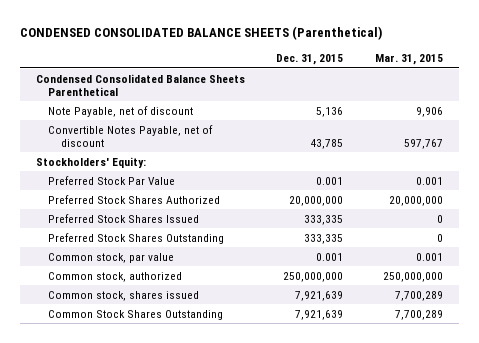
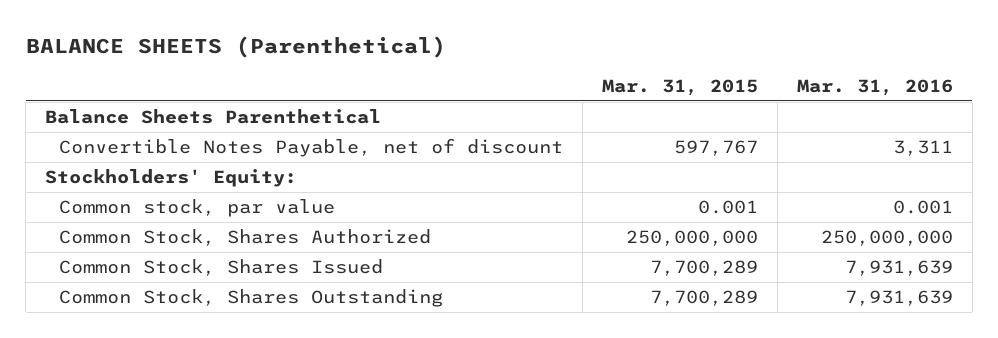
[19,26,382,41] CONDENSED CONSOLIDATED BALANCE SHEETS (Parenthetical) -> [25,35,446,58] BALANCE SHEETS (Parenthetical)
[276,54,344,66] Dec. 31, 2015 -> none
none -> [796,78,953,96] Mar. 31, 2016
[48,105,194,117] Note Payable, net of discount -> none
[35,73,245,96] Condensed Consolidated Balance Sheets Parenthetical -> [45,109,382,125] Balance Sheets Parenthetical
[48,175,176,185] Preferred Stock Par Value -> none
[48,194,221,204] Preferred Stock Shares Authorized -> none
[48,213,200,223] Preferred Stock Shares Issued -> none
[48,232,225,244] Preferred Stock Shares Outstanding -> none
[48,271,183,282] Common stock, authorized -> [58,229,431,247] Common Stock, Shares Authorized
[48,290,200,301] Common stock, shares issued -> [58,259,383,277] Common Stock, Shares Issued
[48,309,224,320] Common Stock Shares Outstanding -> [58,289,443,308] Common Stock, Shares Outstanding

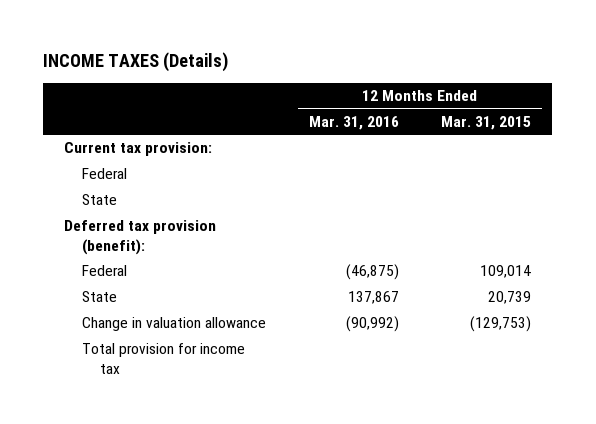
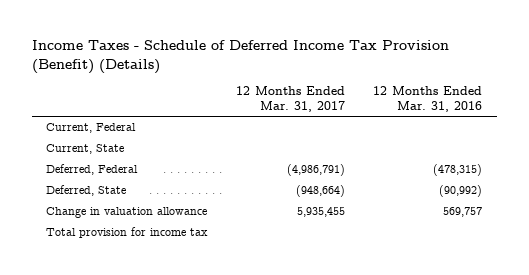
[43,52,229,73] INCOME TAXES (Details) -> [31,40,449,74] Income Taxes - Schedule of Deferred Income Tax Provision (Benefit) (Details)
[441,115,532,130] Mar. 31, 2015 -> none
none -> [235,86,345,113] 12 Months Ended Mar. 31, 2017
[64,142,213,157] Current tax provision: -> none
[64,220,217,255] Deferred tax provision (benefit): -> none
[82,168,128,180] Federal -> [46,123,137,134] Current, Federal
[82,194,118,206] State -> [46,144,125,155] Current, State
[82,265,128,277] Federal -> [46,164,139,176] Deferred, Federal
[345,264,399,281] (46,875) -> [433,164,483,177] (478,315)
[82,291,118,303] State -> [46,185,127,197] Deferred, State
[347,291,399,305] 137,867 -> [439,185,483,198] (90,992)
[345,316,399,333] (90,992) -> [443,207,483,218] 569,757

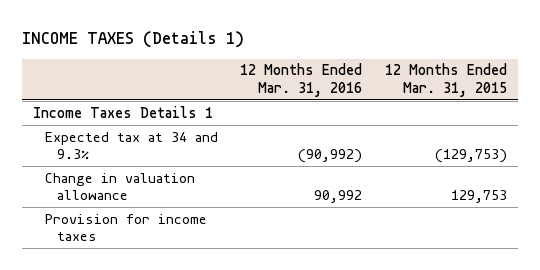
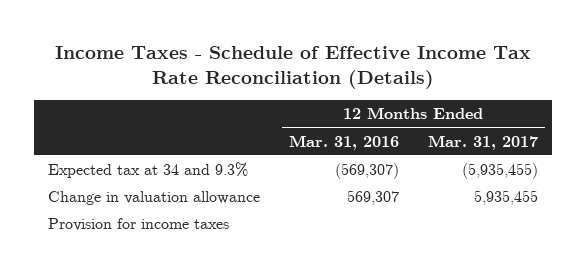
[22,31,245,49] INCOME TAXES (Details 1) -> [54,45,531,89] Income Taxes - Schedule of Effective Income Tax Rate Reconciliation (Details)
[384,63,507,97] 12 Months Ended Mar. 31, 2015 -> none
none -> [427,134,538,150] Mar. 31, 2017
[33,105,214,118] Income Taxes Details 1 -> none
[298,149,363,164] (90,992) -> [334,163,399,180] (569,307)
[314,190,363,204] 90,992 -> [346,190,399,206] 569,307

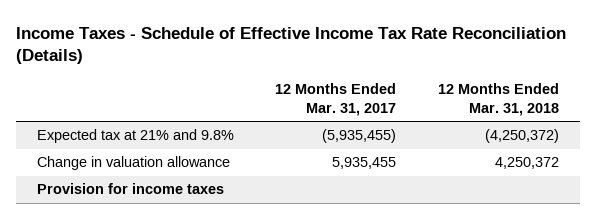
[288,134,399,150] Mar. 31, 2016 -> none
none -> [437,83,559,116] 12 Months Ended Mar. 31, 2018
[48,162,249,179] Expected tax at 34 and 9.3% -> [36,129,234,144] Expected tax at 21% and 9.8%

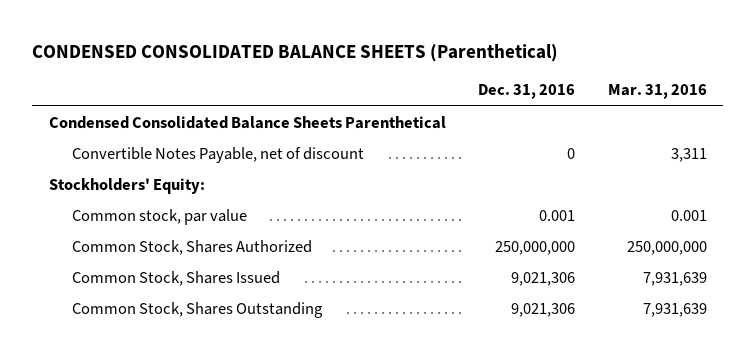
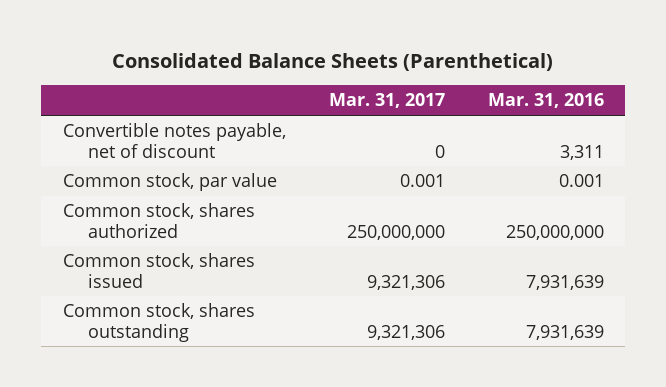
[32,43,559,62] CONDENSED CONSOLIDATED BALANCE SHEETS (Parenthetical) -> [112,52,554,71] Consolidated Balance Sheets (Parenthetical)
[478,84,576,100] Dec. 31, 2016 -> none
none -> [328,93,445,109] Mar. 31, 2017
[48,116,446,130] Condensed Consolidated Balance Sheets Parenthetical -> none
[48,178,205,195] Stockholders' Equity: -> none
[71,147,364,164] Convertible Notes Payable, net of discount -> [62,123,286,158] Convertible notes payable, net of discount
[71,240,312,256] Common Stock, Shares Authorized -> [62,203,255,238] Common stock, shares authorized
[71,271,280,287] Common Stock, Shares Issued -> [62,253,255,288] Common stock, shares issued
[71,302,323,319] Common Stock, Shares Outstanding -> [62,303,255,342] Common stock, shares outstanding

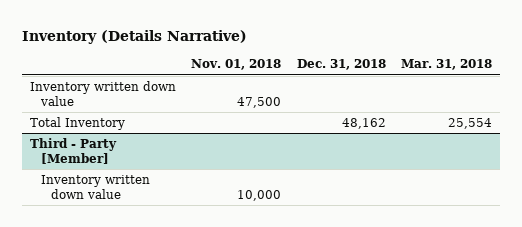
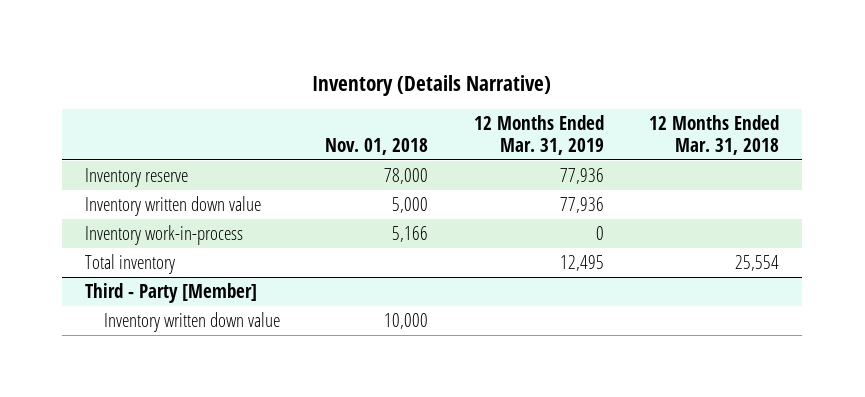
[296,59,386,71] Dec. 31, 2018 -> none
[401,59,493,71] Mar. 31, 2018 -> none
none -> [473,115,604,155] 12 Months Ended Mar. 31, 2019
none -> [649,115,780,155] 12 Months Ended Mar. 31, 2018
none -> [85,168,189,188] Inventory reserve
[237,96,282,108] 47,500 -> [392,197,429,214] 5,000
none -> [85,225,244,246] Inventory work-in-process
[29,117,125,131] Total Inventory -> [85,254,176,275] Total inventory

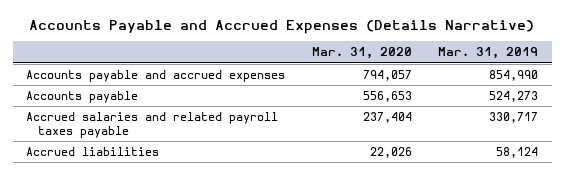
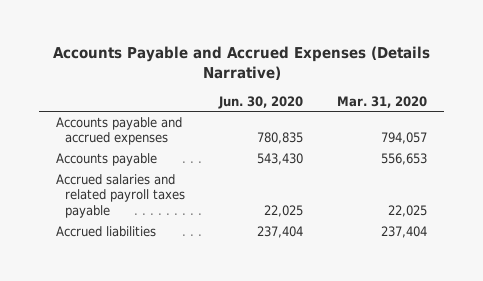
[438,47,539,60] Mar. 31, 2019 -> none
none -> [218,95,304,109] Jun. 30, 2020
[362,111,412,123] 237,404 -> [388,204,428,217] 22,025
[369,146,412,158] 22,026 -> [381,225,428,238] 237,404

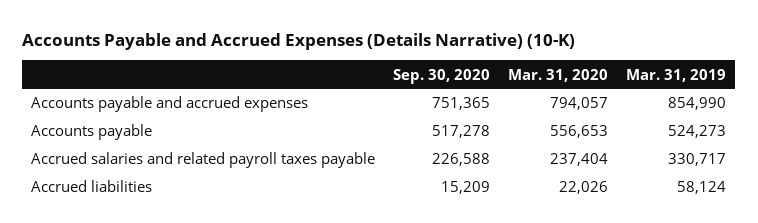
[52,46,430,81] Accounts Payable and Accrued Expenses (Details Narrative) -> [22,32,576,50] Accounts Payable and Accrued Expenses (Details Narrative) (10-K)
[218,95,304,109] Jun. 30, 2020 -> none
none -> [393,68,491,84] Sep. 30, 2020
none -> [626,68,727,82] Mar. 31, 2019
[388,204,428,217] 22,025 -> [550,153,609,167] 237,404
[381,225,428,238] 237,404 -> [559,181,609,195] 22,026

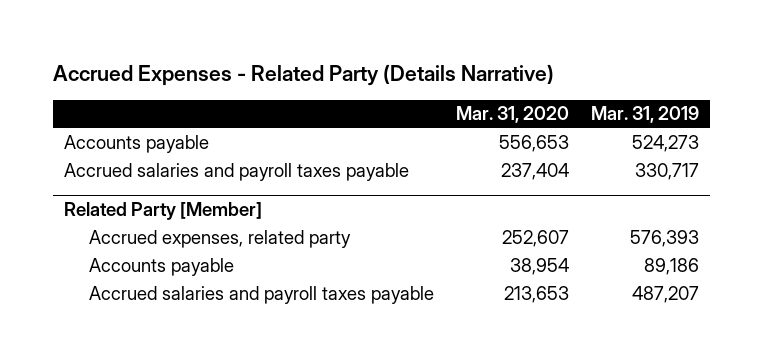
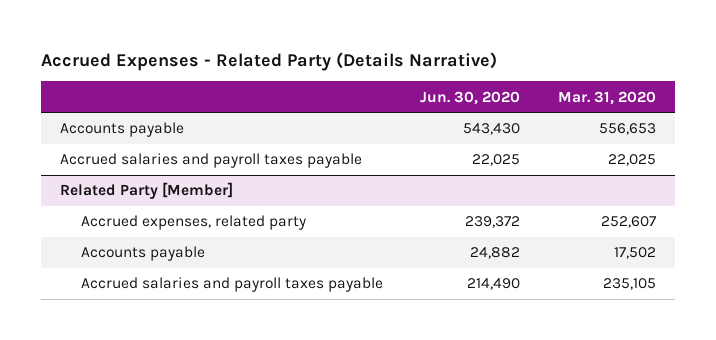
[590,106,699,124] Mar. 31, 2019 -> none
none -> [420,90,521,105] Jun. 30, 2020
[500,162,569,180] 237,404 -> [607,154,656,167] 22,025
[509,257,569,275] 38,954 -> [613,247,656,260] 17,502
[503,285,569,303] 213,653 -> [602,278,656,291] 235,105

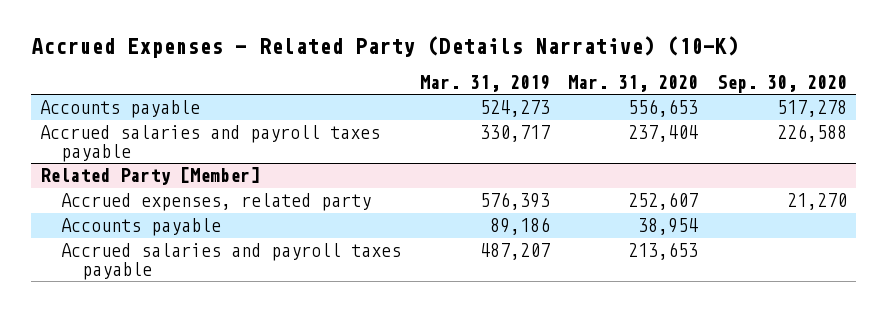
[41,51,498,71] Accrued Expenses - Related Party (Details Narrative) -> [31,36,740,59] Accrued Expenses - Related Party (Details Narrative) (10-K)
[420,90,521,105] Jun. 30, 2020 -> none
none -> [419,74,550,92] Mar. 31, 2019
none -> [716,74,847,93] Sep. 30, 2020
[607,154,656,167] 22,025 -> [628,125,699,143] 237,404
[613,247,656,260] 17,502 -> [638,218,699,236] 38,954
[602,278,656,291] 235,105 -> [628,242,699,261] 213,653

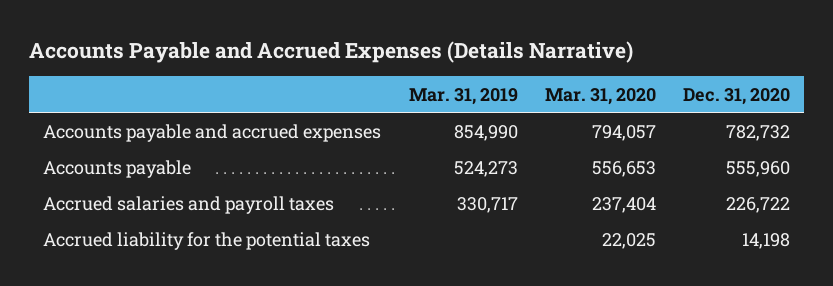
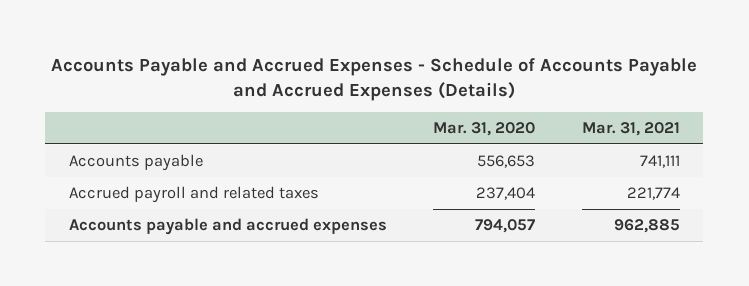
[29,40,634,63] Accounts Payable and Accrued Expenses (Details Narrative) -> [51,57,698,101] Accounts Payable and Accrued Expenses - Schedule of Accounts Payable and Accrued Expenses (Details)
[408,87,518,105] Mar. 31, 2019 -> none
[683,87,791,105] Dec. 31, 2020 -> none
none -> [582,122,681,137] Mar. 31, 2021
[43,231,371,250] Accrued liability for the potential taxes -> none
[43,195,335,214] Accrued salaries and payroll taxes -> [68,186,319,204] Accrued payroll and related taxes
[43,123,382,142] Accounts payable and accrued expenses -> [68,218,387,236] Accounts payable and accrued expenses

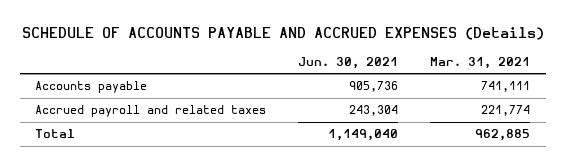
[51,57,698,101] Accounts Payable and Accrued Expenses - Schedule of Accounts Payable and Accrued Expenses (Details) -> [21,26,544,40] SCHEDULE OF ACCOUNTS PAYABLE AND ACCRUED EXPENSES (Details)
[433,122,536,137] Mar. 31, 2020 -> none
none -> [298,56,399,69] Jun. 30, 2021
[68,218,387,236] Accounts payable and accrued expenses -> [35,129,76,139] Total

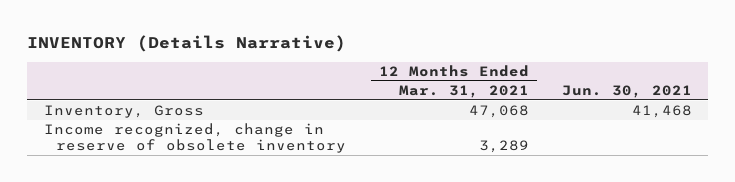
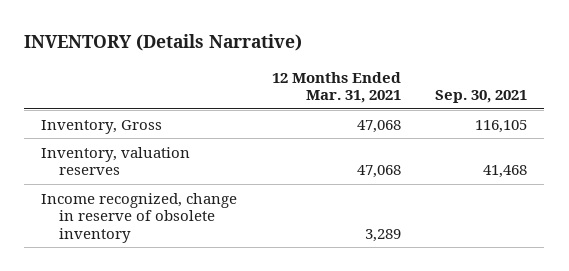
[561,84,692,98] Jun. 30, 2021 -> none
none -> [435,90,528,104] Sep. 30, 2021
none -> [41,146,191,176] Inventory, valuation reserves

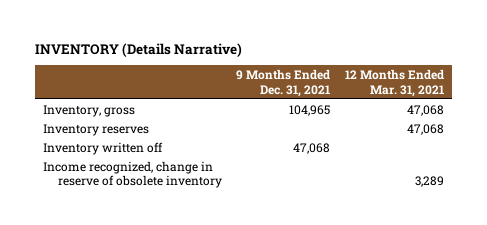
[435,90,528,104] Sep. 30, 2021 -> none
none -> [236,68,331,97] 9 Months Ended Dec. 31, 2021
[41,119,163,134] Inventory, Gross -> [42,104,135,117] Inventory, gross
[41,146,191,176] Inventory, valuation reserves -> [42,123,149,136] Inventory reserves
none -> [42,141,163,155] Inventory written off

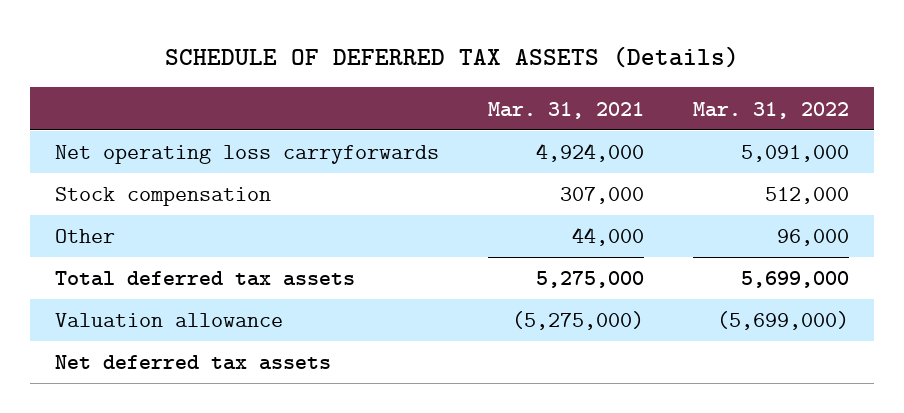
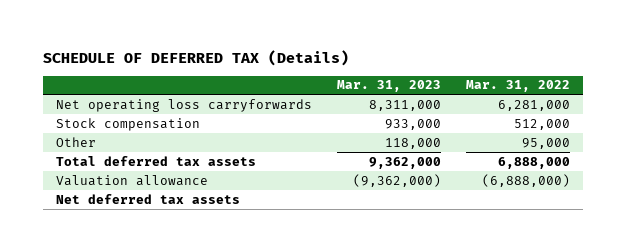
[164,45,739,68] SCHEDULE OF DEFERRED TAX ASSETS (Details) -> [43,49,350,66] SCHEDULE OF DEFERRED TAX (Details)
[487,101,644,119] Mar. 31, 2021 -> none
none -> [336,80,441,93] Mar. 31, 2023
[741,145,850,163] 5,091,000 -> [498,99,571,111] 6,281,000
[777,229,850,247] 96,000 -> [522,137,571,149] 95,000
[741,271,850,289] 5,699,000 -> [498,156,571,169] 6,888,000
[717,311,850,331] (5,699,000) -> [482,173,571,187] (6,888,000)

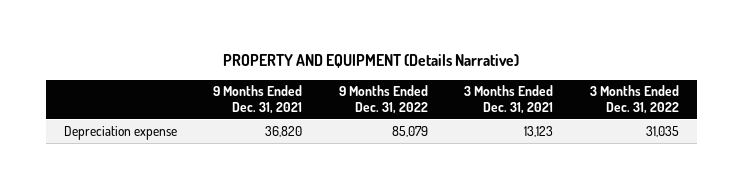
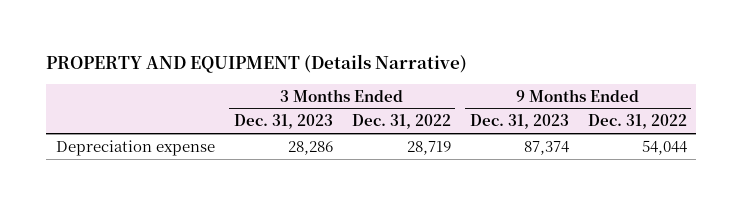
[213,84,303,114] 9 Months Ended Dec. 31, 2021 -> none
[464,84,554,114] 3 Months Ended Dec. 31, 2021 -> none
none -> [233,114,333,130] Dec. 31, 2023
none -> [469,114,569,130] Dec. 31, 2023
[391,126,428,138] 85,079 -> [641,139,687,155] 54,044
[645,126,679,138] 31,035 -> [406,140,451,155] 28,719

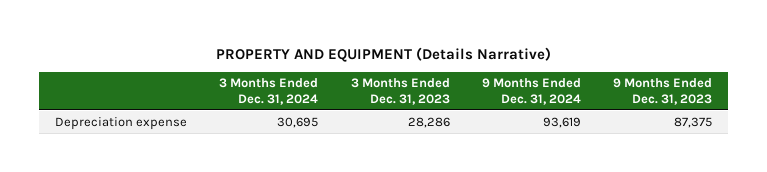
[351,114,451,130] Dec. 31, 2022 -> none
[587,114,687,130] Dec. 31, 2022 -> none
none -> [219,77,319,105] 3 Months Ended Dec. 31, 2024
none -> [481,77,581,105] 9 Months Ended Dec. 31, 2024
[523,140,569,155] 87,374 -> [674,116,713,128] 87,375

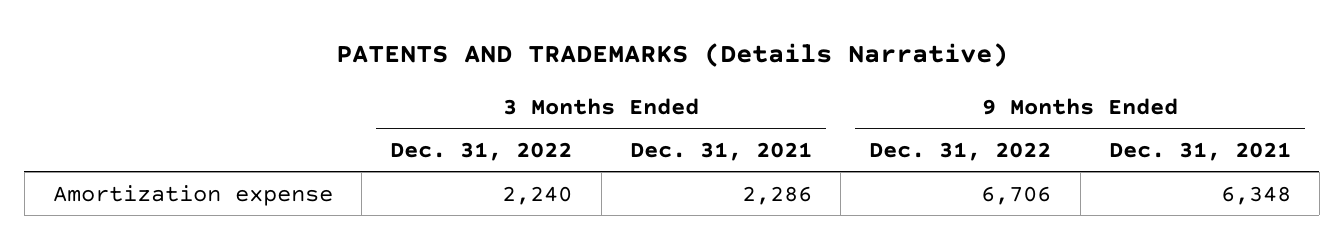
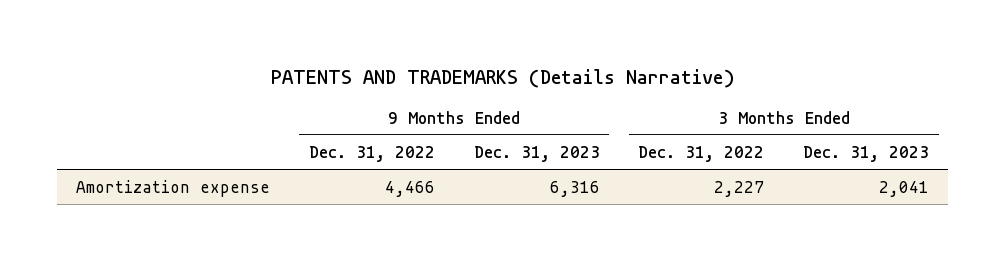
[629,142,812,162] Dec. 31, 2021 -> none
[1108,142,1291,162] Dec. 31, 2021 -> none
none -> [473,145,600,162] Dec. 31, 2023
none -> [803,145,930,162] Dec. 31, 2023
[502,185,573,205] 2,240 -> [714,180,765,197] 2,227
[981,185,1052,205] 6,706 -> [384,180,435,197] 4,466

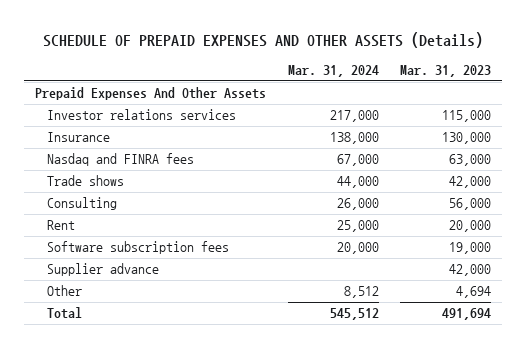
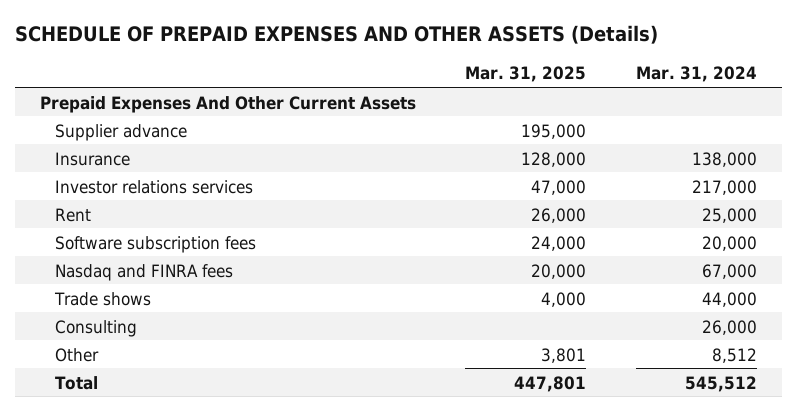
[400,64,492,77] Mar. 31, 2023 -> none
none -> [465,66,587,83] Mar. 31, 2025
[35,87,267,101] Prepaid Expenses And Other Assets -> [39,95,416,113] Prepaid Expenses And Other Current Assets
[47,263,160,277] Supplier advance -> [54,123,187,141] Supplier advance
[47,109,237,121] Investor relations services -> [54,179,253,194] Investor relations services
[47,220,76,231] Rent -> [54,207,91,222] Rent
[47,241,230,255] Software subscription fees -> [54,235,256,253] Software subscription fees

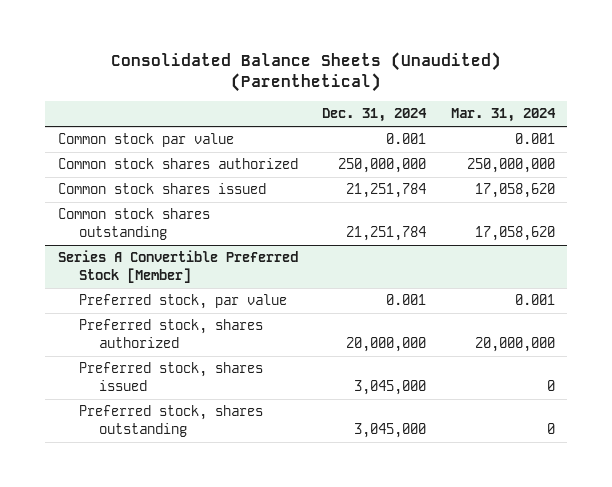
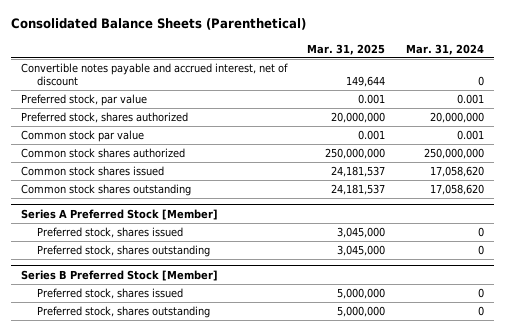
[111,52,502,93] Consolidated Balance Sheets (Unaudited) (Parenthetical) -> [10,18,306,31] Consolidated Balance Sheets (Parenthetical)
[322,108,428,123] Dec. 31, 2024 -> none
none -> [307,43,386,55] Mar. 31, 2025
none -> [21,63,289,87] Convertible notes payable and accrued interest, net of discount
none -> [21,94,148,107] Preferred stock, par value
none -> [21,112,189,124] Preferred stock, shares authorized
[78,294,287,310] Preferred stock, par value -> none
[78,319,263,348] Preferred stock, shares authorized -> none
[57,250,298,283] Series A Convertible Preferred Stock [Member] -> [21,208,219,220] Series A Preferred Stock [Member]
none -> [21,269,219,281] Series B Preferred Stock [Member]
none -> [36,288,183,300] Preferred stock, shares issued
none -> [36,306,210,319] Preferred stock, shares outstanding

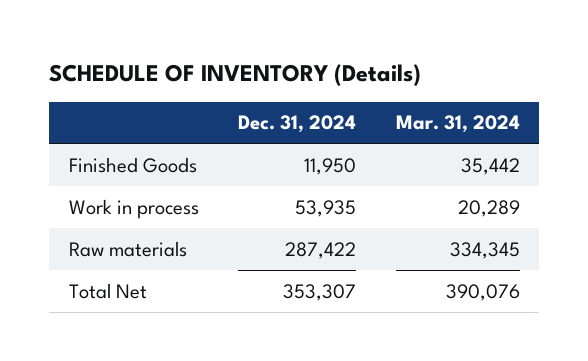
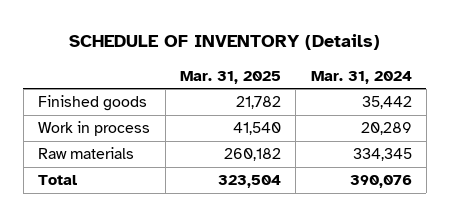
[238,115,357,134] Dec. 31, 2024 -> none
none -> [179,70,281,84] Mar. 31, 2025
[68,156,197,173] Finished Goods -> [38,95,148,112] Finished goods
[68,282,147,299] Total Net -> [38,175,78,186] Total

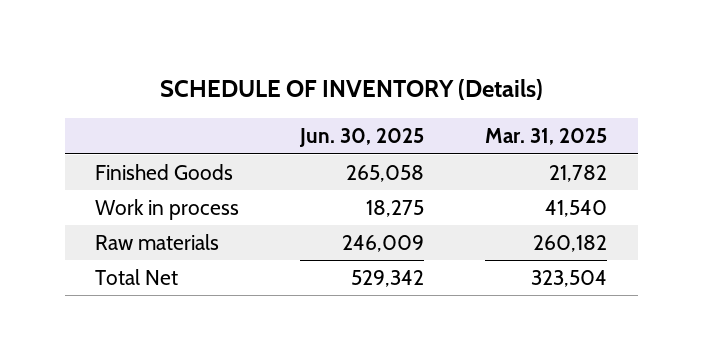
[310,70,412,84] Mar. 31, 2024 -> none
none -> [299,128,425,148] Jun. 30, 2025
[38,95,148,112] Finished goods -> [95,164,234,181] Finished Goods
[38,175,78,186] Total -> [95,269,179,286] Total Net

